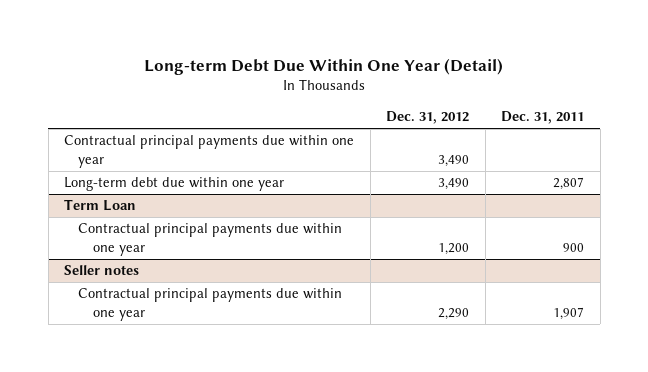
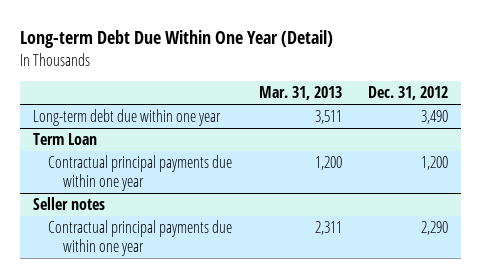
[501,111,585,125] Dec. 31, 2011 -> none
none -> [258,86,342,101] Mar. 31, 2013
[64,135,355,168] Contractual principal payments due within one year -> none

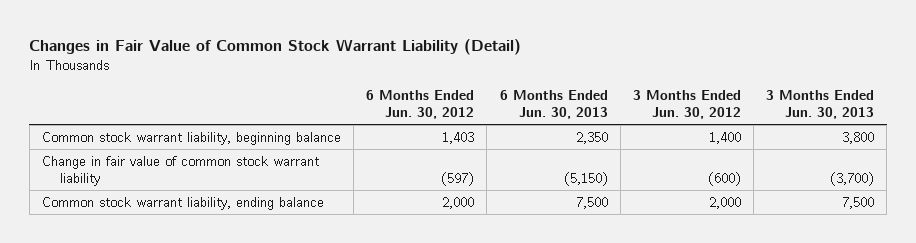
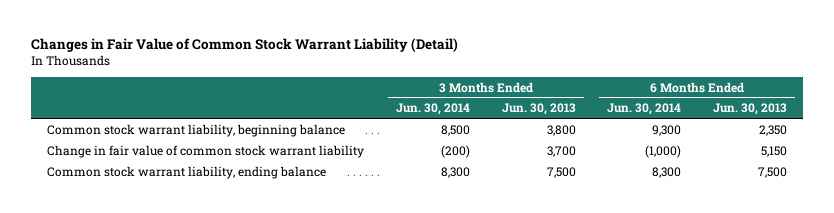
[366,89,475,119] 6 Months Ended Jun. 30, 2012 -> none
[632,89,741,119] 3 Months Ended Jun. 30, 2012 -> none
none -> [395,103,470,116] Jun. 30, 2014
none -> [607,103,682,116] Jun. 30, 2014
[563,171,608,186] (5,150) -> [761,145,788,157] 5,150
[830,171,875,186] (3,700) -> [546,145,576,157] 3,700

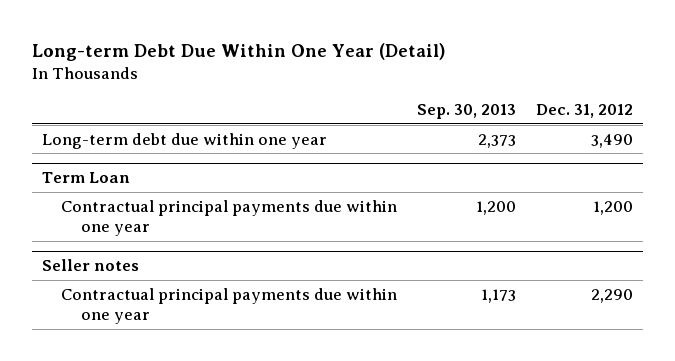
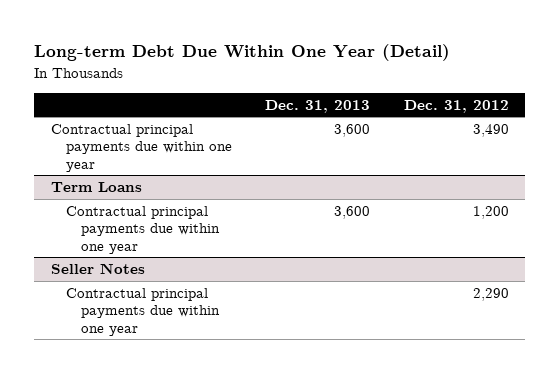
[417,104,517,120] Sep. 30, 2013 -> none
none -> [265,99,371,113] Dec. 31, 2013
[41,132,327,149] Long-term debt due within one year -> [50,123,232,172] Contractual principal payments due within one year
[41,172,130,184] Term Loan -> [50,181,142,192] Term Loans
[41,259,139,272] Seller notes -> [50,262,145,274] Seller Notes

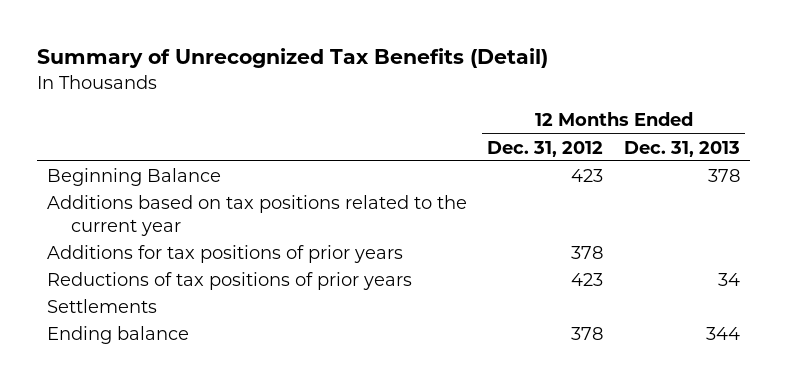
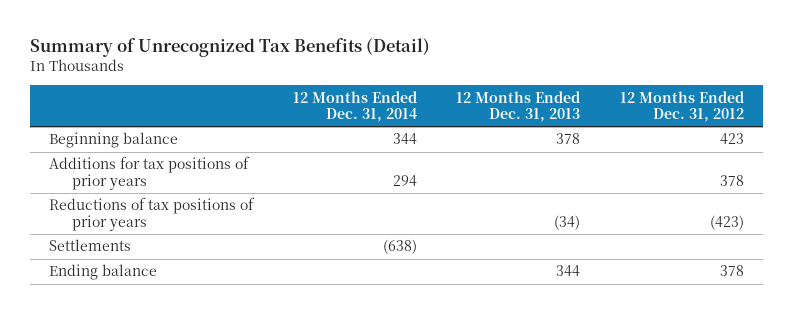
none -> [292,90,417,123] 12 Months Ended Dec. 31, 2014
[46,194,467,236] Additions based on tax positions related to the current year -> none
[46,167,221,186] Beginning Balance -> [49,132,179,149] Beginning balance
[571,272,604,286] 423 -> [709,215,744,231] (423)
[717,272,740,286] 34 -> [554,215,581,231] (34)

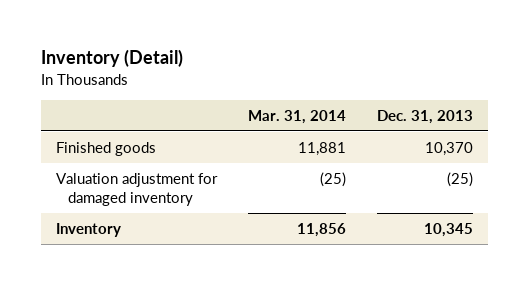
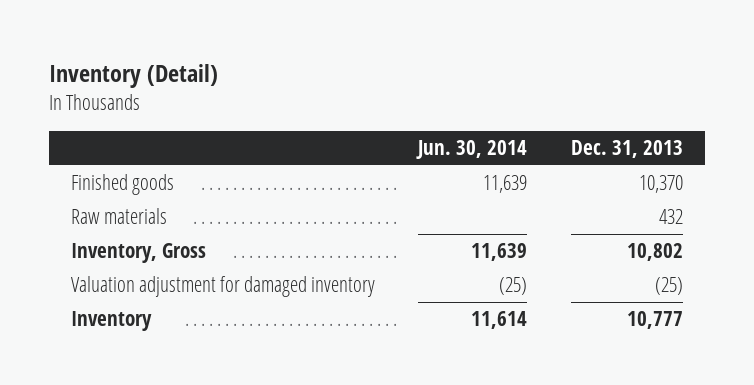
[247,109,346,124] Mar. 31, 2014 -> none
none -> [416,140,528,160] Jun. 30, 2014
none -> [70,208,167,225] Raw materials
none -> [70,243,206,264] Inventory, Gross
[423,222,473,237] 10,345 -> [627,311,684,330] 10,777

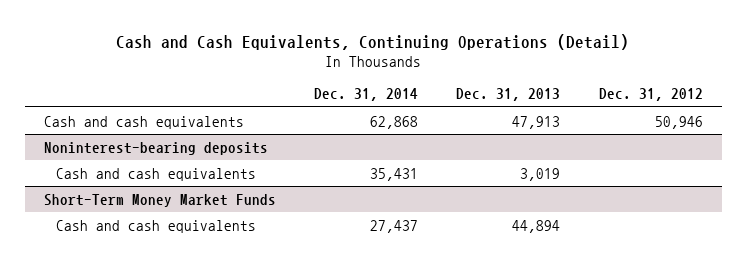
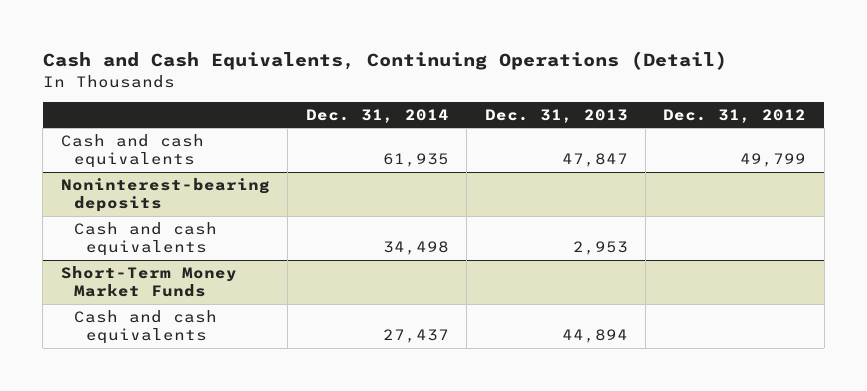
[369,115,418,129] 62,868 -> [382,153,449,168] 61,935
[512,115,561,129] 47,913 -> [561,153,628,168] 47,847
[654,115,703,129] 50,946 -> [740,153,807,168] 49,799
[369,167,418,181] 35,431 -> [382,241,449,256] 34,498
[520,167,561,181] 3,019 -> [572,241,628,256] 2,953

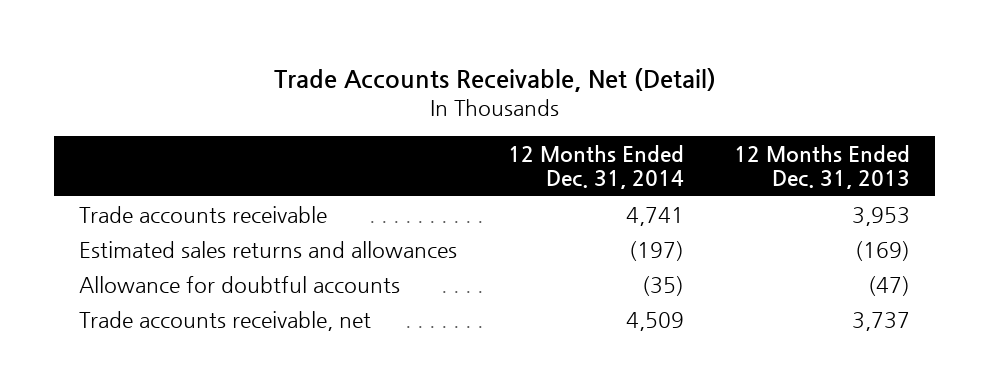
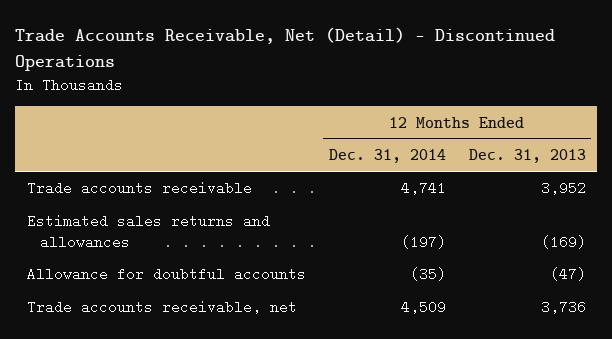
[273,67,716,92] Trade Accounts Receivable, Net (Detail) -> [15,27,556,72] Trade Accounts Receivable, Net (Detail) - Discontinued Operations
[852,207,911,227] 3,953 -> [540,181,586,196] 3,952
[852,312,911,332] 3,737 -> [540,300,586,315] 3,736

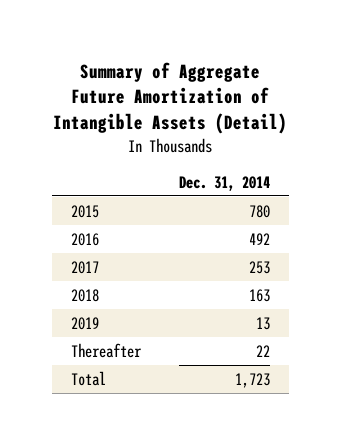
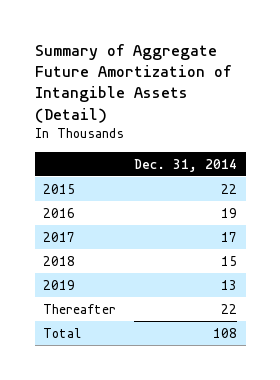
[249,204,271,218] 780 -> [220,183,237,194] 22
[249,232,271,245] 492 -> [220,207,237,218] 19
[249,260,271,274] 253 -> [220,231,237,242] 17
[249,288,271,302] 163 -> [220,255,237,266] 15
[235,372,271,388] 1,723 -> [212,327,237,338] 108

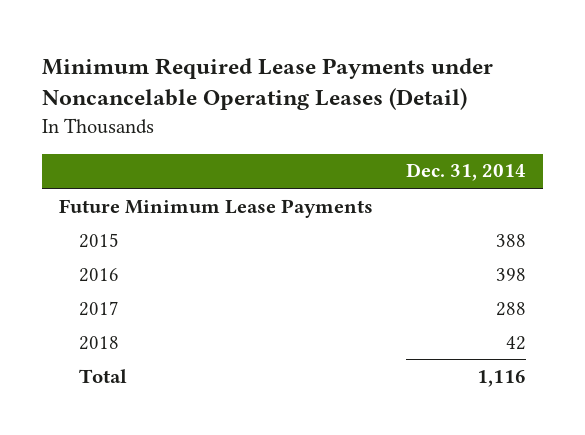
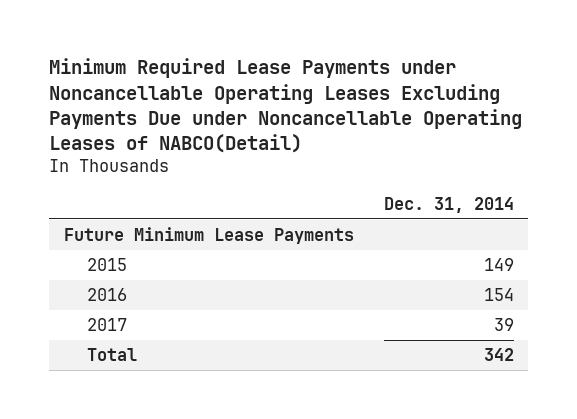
[41,57,493,111] Minimum Required Lease Payments under Noncancelable Operating Leases (Detail) -> [48,58,522,154] Minimum Required Lease Payments under Noncancellable Operating Leases Excluding Payments Due under Noncancellable Operating Leases of NABCO(Detail)
[78,335,119,350] 2018 -> none
[496,233,527,247] 388 -> [483,257,514,271] 149
[496,267,527,281] 398 -> [483,287,514,301] 154
[496,301,527,316] 288 -> [493,317,514,331] 39
[477,369,527,387] 1,116 -> [483,347,514,361] 342

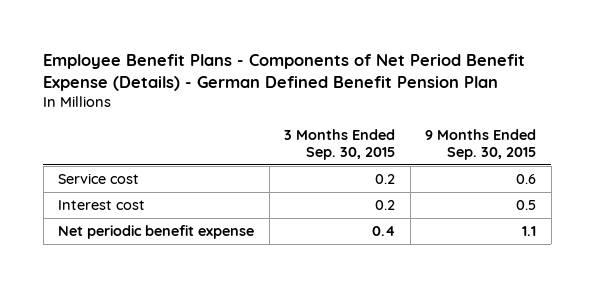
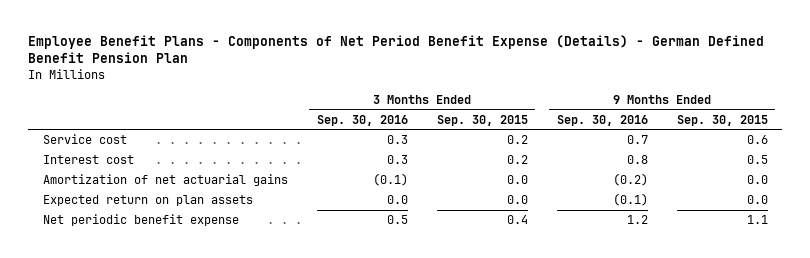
none -> [316,114,408,126] Sep. 30, 2016
none -> [556,114,648,126] Sep. 30, 2016
none -> [42,173,288,186] Amortization of net actuarial gains
none -> [42,194,253,206] Expected return on plan assets

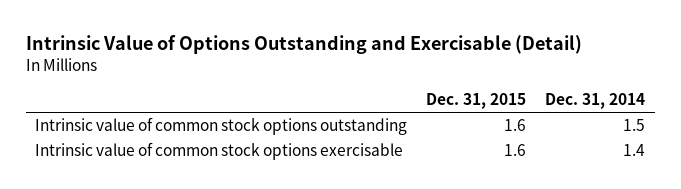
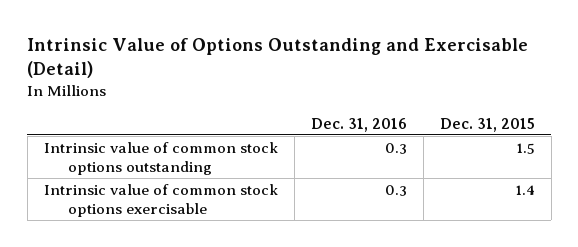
[545,93,646,110] Dec. 31, 2014 -> none
none -> [310,117,407,132] Dec. 31, 2016
[504,119,527,132] 1.6 -> [515,142,535,154] 1.5
[504,144,527,157] 1.6 -> [514,184,535,195] 1.4

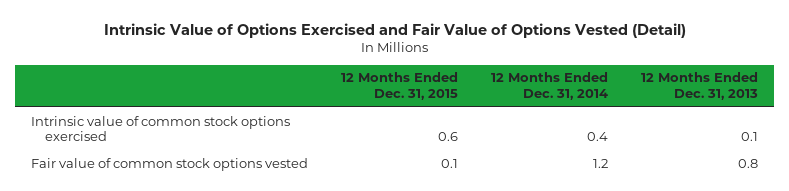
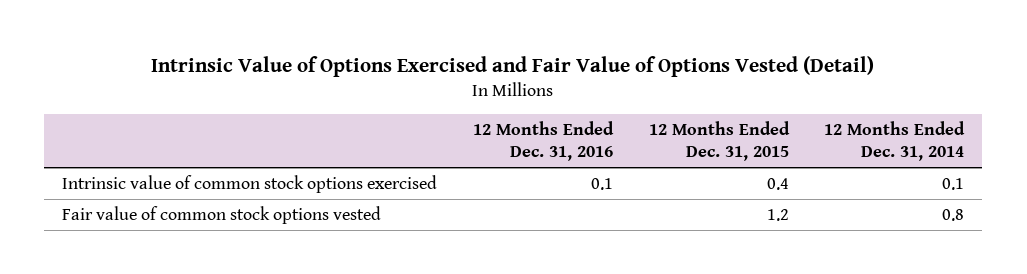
[640,72,758,101] 12 Months Ended Dec. 31, 2013 -> none
none -> [472,120,614,162] 12 Months Ended Dec. 31, 2016
[438,132,459,142] 0.6 -> [766,177,789,190] 0.4
[587,132,609,142] 0.4 -> [942,177,965,190] 0.1
[441,158,459,168] 0.1 -> [766,208,789,221] 1.2
[593,158,609,168] 1.2 -> [942,208,965,221] 0.8

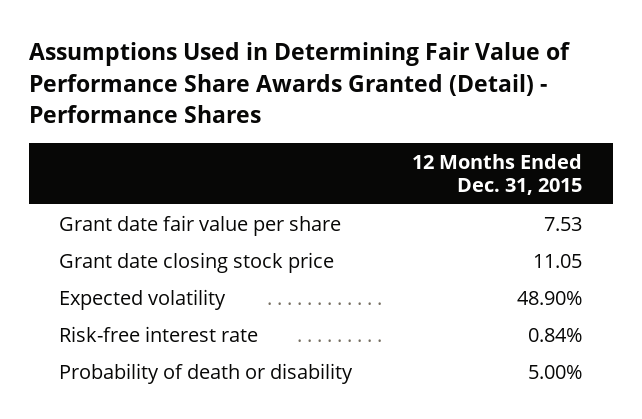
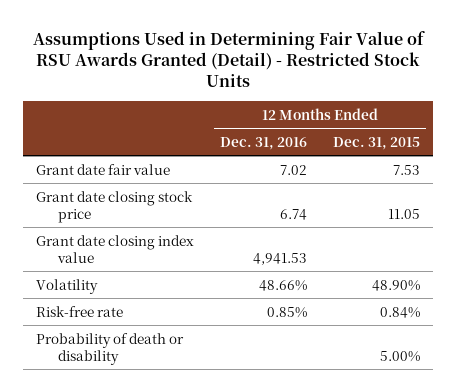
[28,42,570,123] Assumptions Used in Determining Fair Value of Performance Share Awards Granted (Detail) - Performance Shares -> [33,30,426,88] Assumptions Used in Determining Fair Value of RSU Awards Granted (Detail) - Restricted Stock Units
none -> [220,136,308,150] Dec. 31, 2016
[59,214,342,236] Grant date fair value per share -> [36,163,171,175] Grant date fair value
none -> [36,234,195,263] Grant date closing index value
[59,288,227,310] Expected volatility -> [36,278,99,294] Volatility
[59,325,259,342] Risk-free interest rate -> [36,305,124,317] Risk-free rate

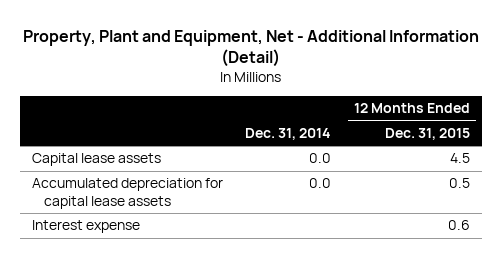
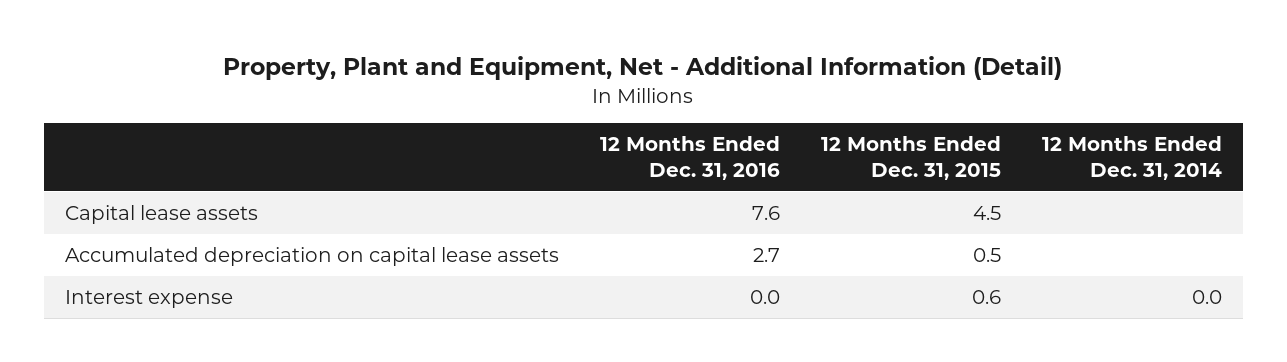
[245,127,332,140] Dec. 31, 2014 -> none
none -> [599,135,780,180] 12 Months Ended Dec. 31, 2016
none -> [1042,135,1223,180] 12 Months Ended Dec. 31, 2014
[31,178,223,209] Accumulated depreciation for capital lease assets -> [64,247,559,267] Accumulated depreciation on capital lease assets

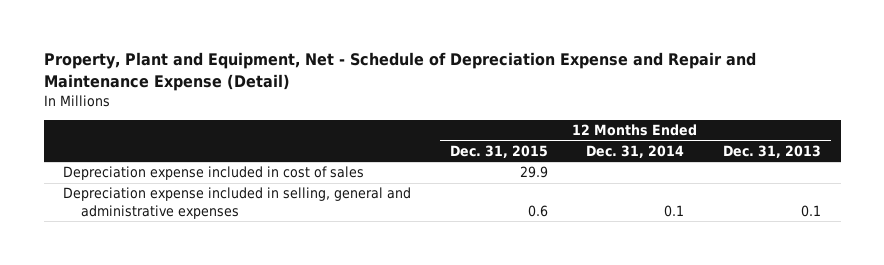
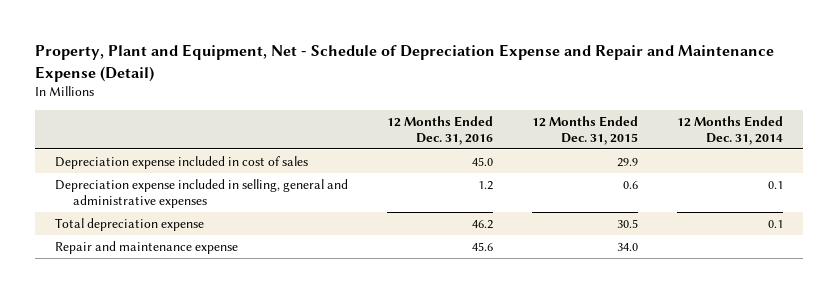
[723,144,822,158] Dec. 31, 2013 -> none
none -> [386,115,493,145] 12 Months Ended Dec. 31, 2016
none -> [54,217,204,231] Total depreciation expense
none -> [54,240,238,254] Repair and maintenance expense

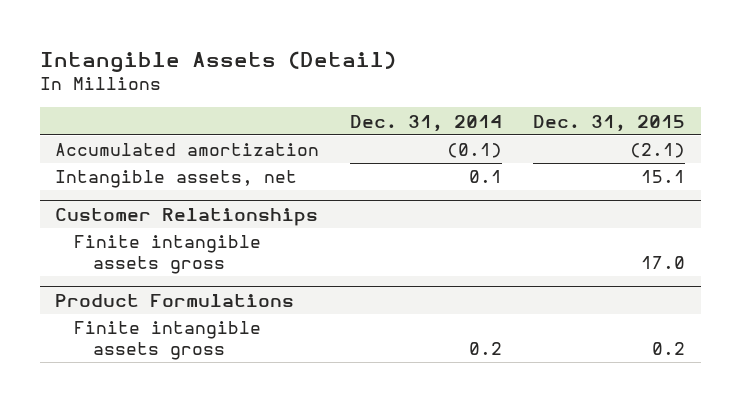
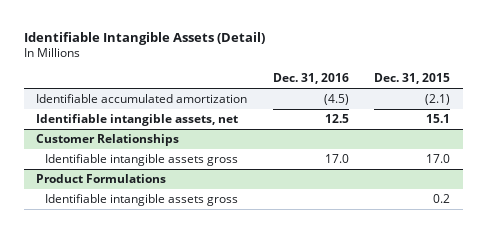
[39,50,396,72] Intangible Assets (Detail) -> [23,31,265,45] Identifiable Intangible Assets (Detail)
[350,114,503,132] Dec. 31, 2014 -> none
none -> [272,73,349,85] Dec. 31, 2016
[55,143,320,157] Accumulated amortization -> [36,93,248,103] Identifiable accumulated amortization
[55,170,298,189] Intangible assets, net -> [36,113,239,126] Identifiable intangible assets, net
[74,235,262,275] Finite intangible assets gross -> [44,153,238,166] Identifiable intangible assets gross
[74,321,262,361] Finite intangible assets gross -> [44,193,238,206] Identifiable intangible assets gross

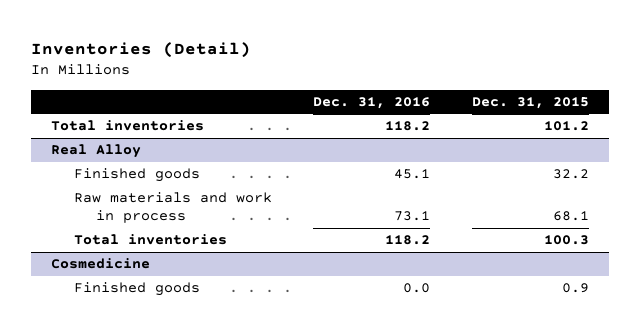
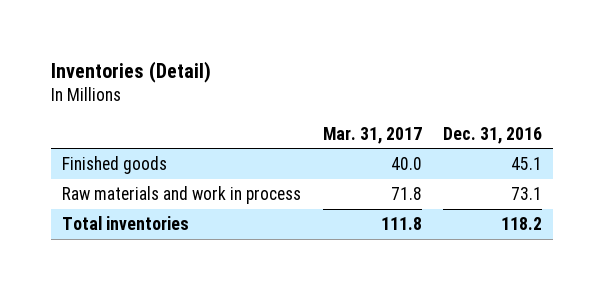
[471,96,589,109] Dec. 31, 2015 -> none
none -> [322,126,422,144] Mar. 31, 2017
[51,120,205,132] Total inventories -> none
[51,144,142,159] Real Alloy -> none
[51,258,151,270] Cosmedicine -> none
[73,282,200,297] Finished goods -> none

